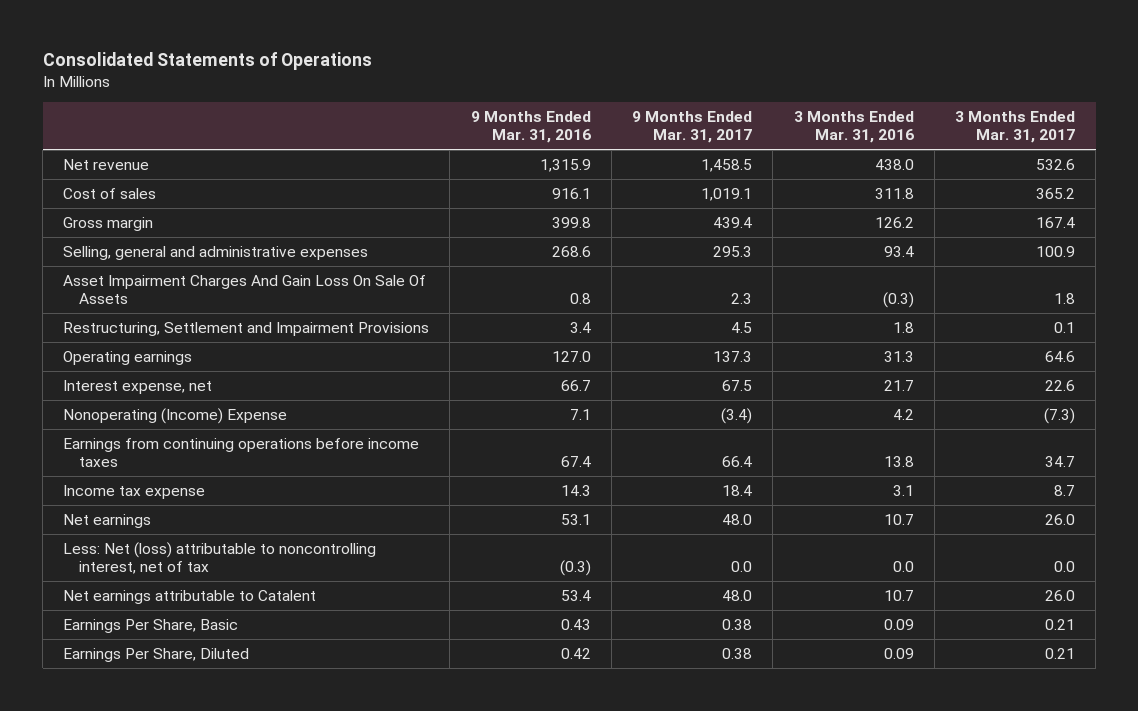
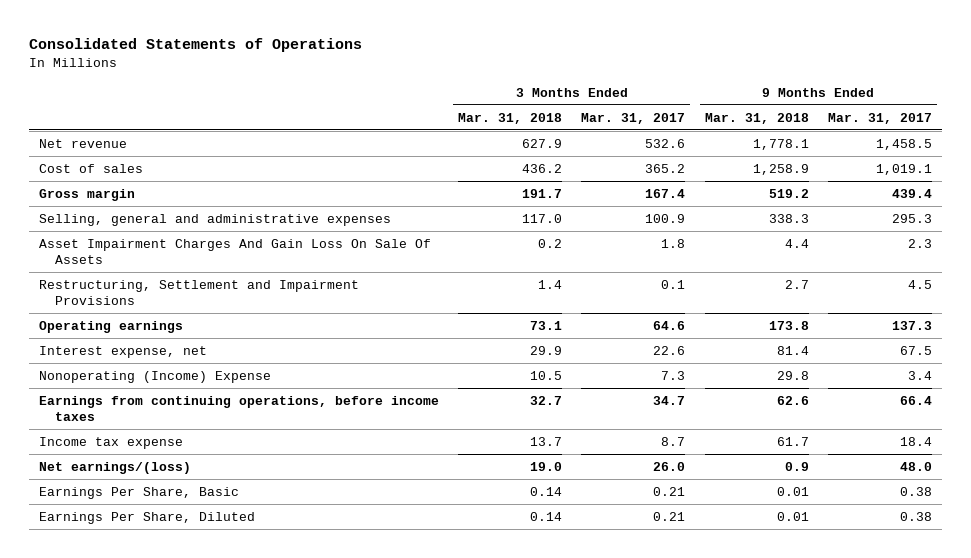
[470,110,591,144] 9 Months Ended Mar. 31, 2016 -> none
[793,110,914,144] 3 Months Ended Mar. 31, 2016 -> none
none -> [458,112,563,124] Mar. 31, 2018
none -> [704,112,809,124] Mar. 31, 2018
[721,407,753,424] (3.4) -> [907,370,932,380] 3.4
[1043,407,1075,424] (7.3) -> [661,370,686,380] 7.3
[63,437,420,468] Earnings from continuing operations before income taxes -> [38,395,439,421] Earnings from continuing operations, before income taxes
[63,541,377,575] Less: Net (loss) attributable to noncontrolling interest, net of tax -> none
[63,589,317,604] Net earnings attributable to Catalent -> none
[63,513,152,528] Net earnings -> [38,461,191,474] Net earnings/(loss)

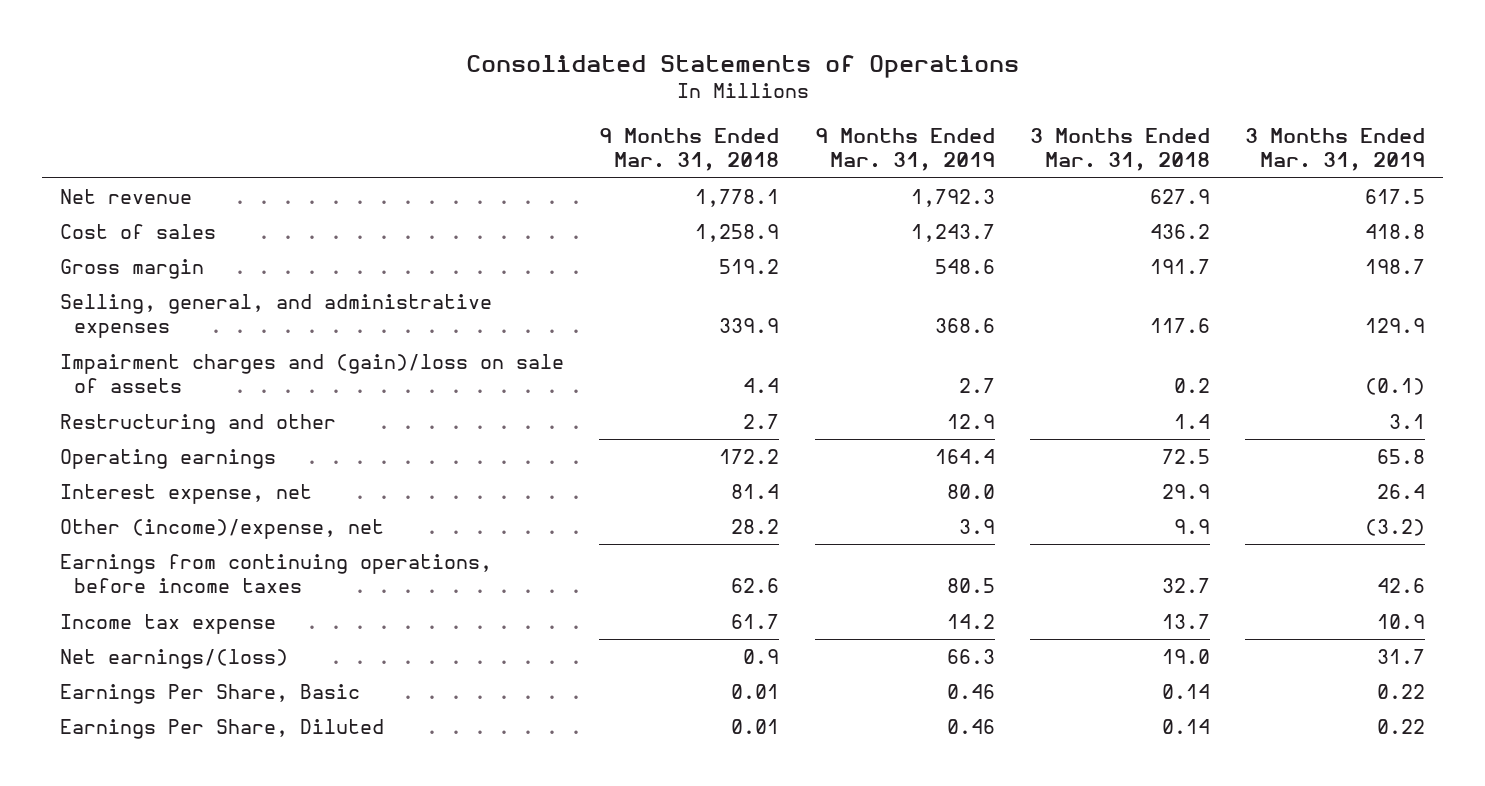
[581,112,686,124] Mar. 31, 2017 -> none
[827,112,932,124] Mar. 31, 2017 -> none
none -> [814,127,995,172] 9 Months Ended Mar. 31, 2019
none -> [1245,127,1426,172] 3 Months Ended Mar. 31, 2019
[38,213,391,226] Selling, general and administrative expenses -> [59,293,492,339] Selling, general, and administrative expenses
[522,213,563,223] 117.0 -> [1149,318,1210,334] 117.6
[768,213,809,223] 338.3 -> [719,318,780,334] 339.9
[38,238,431,264] Asset Impairment Charges And Gain Loss On Sale Of Assets -> [59,353,564,394] Impairment charges and (gain)/loss on sale of assets
[38,279,359,305] Restructuring, Settlement and Impairment Provisions -> [59,413,336,434] Restructuring and other
[530,320,563,330] 73.1 -> [1161,448,1210,464] 72.5
[768,320,809,330] 173.8 -> [719,448,780,464] 172.2
[38,370,271,383] Nonoperating (Income) Expense -> [59,518,384,539] Other (income)/expense, net
[530,370,563,380] 10.5 -> [1173,518,1210,534] 9.9
[776,370,809,380] 29.8 -> [731,518,780,534] 28.2

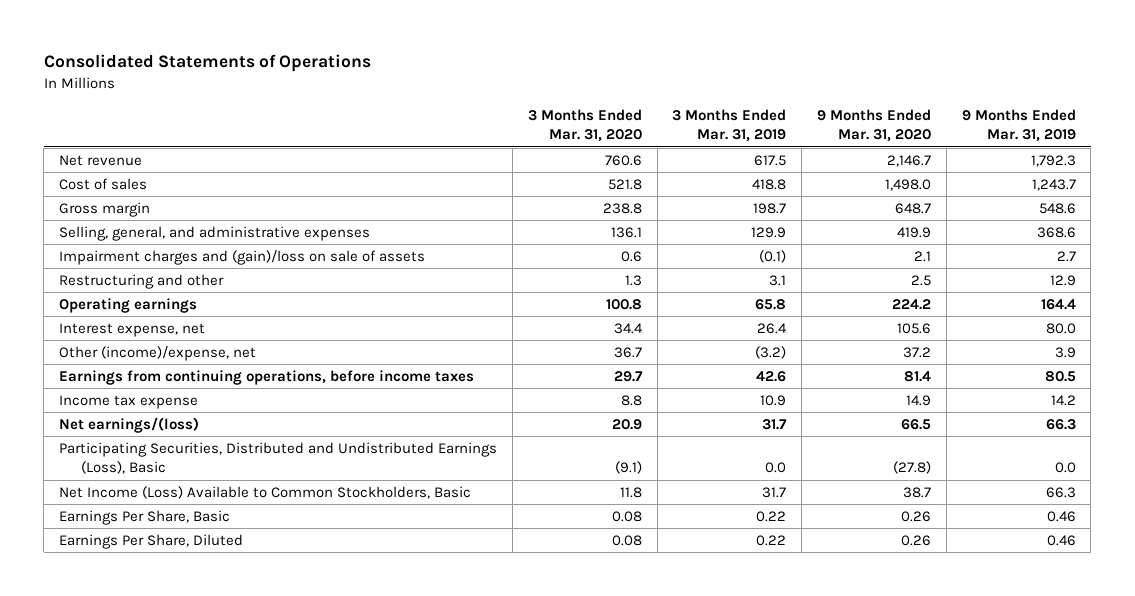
[599,127,780,172] 9 Months Ended Mar. 31, 2018 -> none
[1029,127,1210,172] 3 Months Ended Mar. 31, 2018 -> none
none -> [527,108,642,143] 3 Months Ended Mar. 31, 2020
none -> [816,108,931,143] 9 Months Ended Mar. 31, 2020
none -> [59,441,498,475] Participating Securities, Distributed and Undistributed Earnings (Loss), Basic
none -> [59,485,472,499] Net Income (Loss) Available to Common Stockholders, Basic

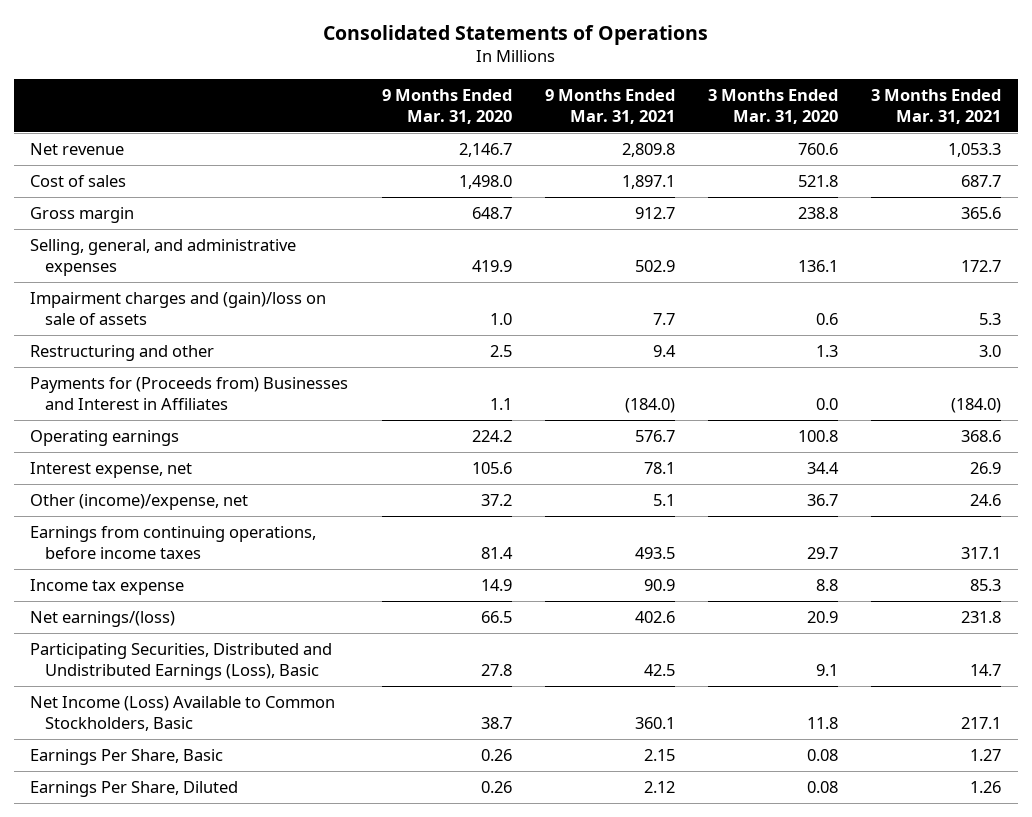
[672,108,787,143] 3 Months Ended Mar. 31, 2019 -> none
[961,108,1076,143] 9 Months Ended Mar. 31, 2019 -> none
none -> [544,89,675,124] 9 Months Ended Mar. 31, 2021
none -> [871,89,1002,124] 3 Months Ended Mar. 31, 2021
[913,250,931,262] 2.1 -> [489,312,512,325] 1.0
none -> [30,377,349,410] Payments for (Proceeds from) Businesses and Interest in Affiliates
[614,461,642,475] (9.1) -> [816,663,839,676] 9.1
[892,461,931,475] (27.8) -> [480,663,512,676] 27.8

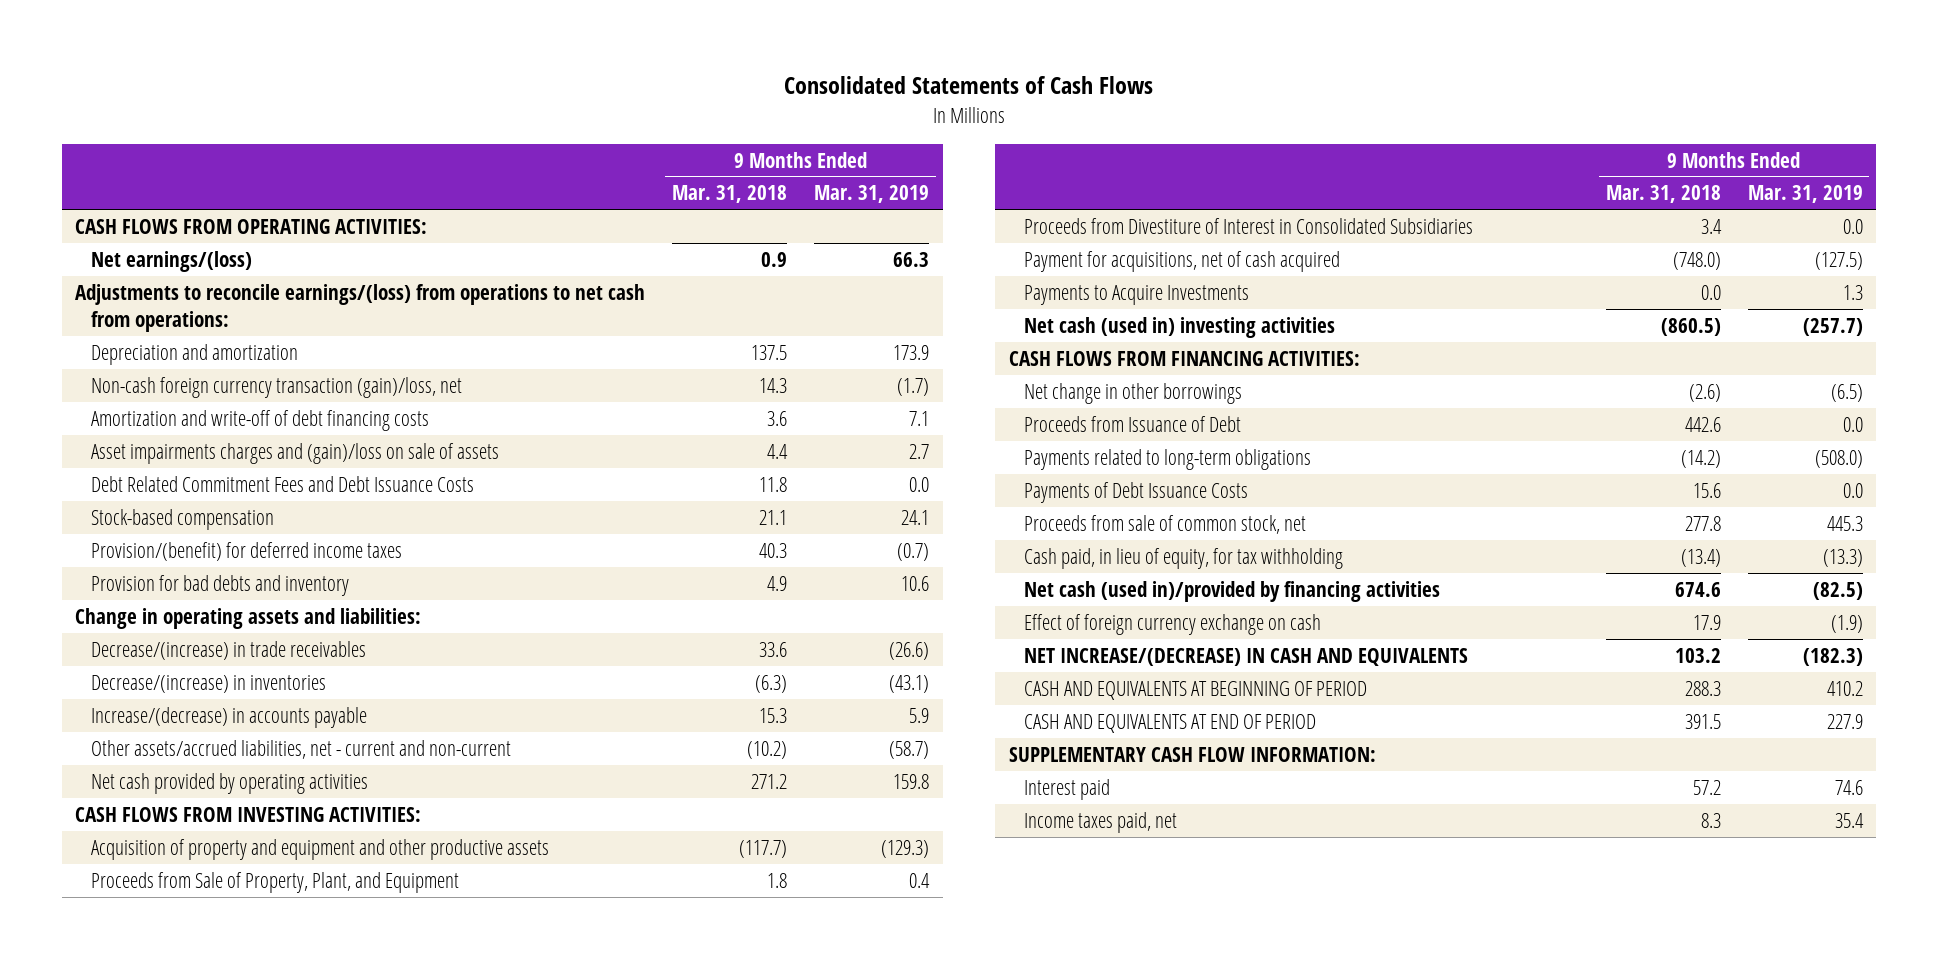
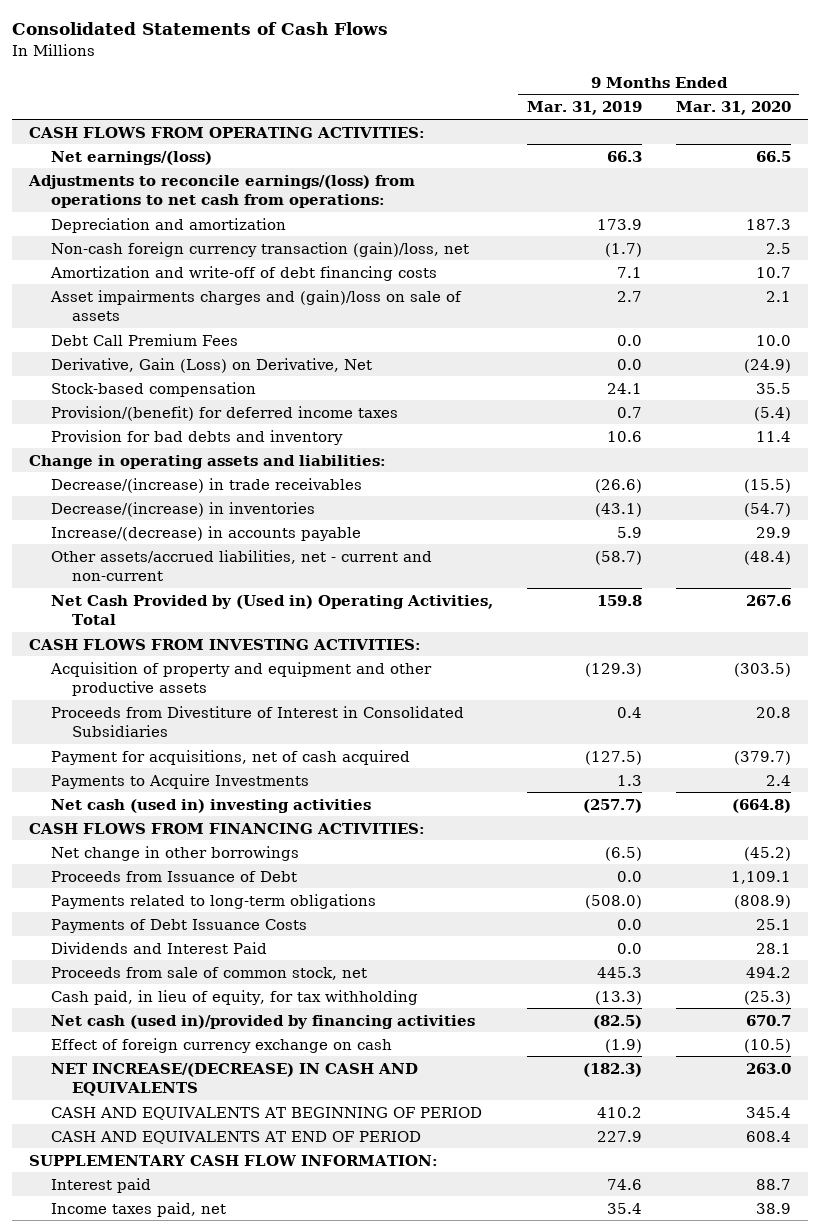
[672,185,788,204] Mar. 31, 2018 -> none
none -> [675,101,791,116] Mar. 31, 2020
[90,475,474,492] Debt Related Commitment Fees and Debt Issuance Costs -> [50,333,238,346] Debt Call Premium Fees
none -> [50,357,372,373] Derivative, Gain (Loss) on Derivative, Net
[897,542,930,561] (0.7) -> [616,406,642,418] 0.7
[90,772,368,794] Net cash provided by operating activities -> [50,594,493,626] Net Cash Provided by (Used in) Operating Activities, Total
[90,871,459,893] Proceeds from Sale of Property, Plant, and Equipment -> none
[1842,218,1863,234] 0.0 -> [616,706,642,718] 0.4
none -> [50,941,267,954] Dividends and Interest Paid

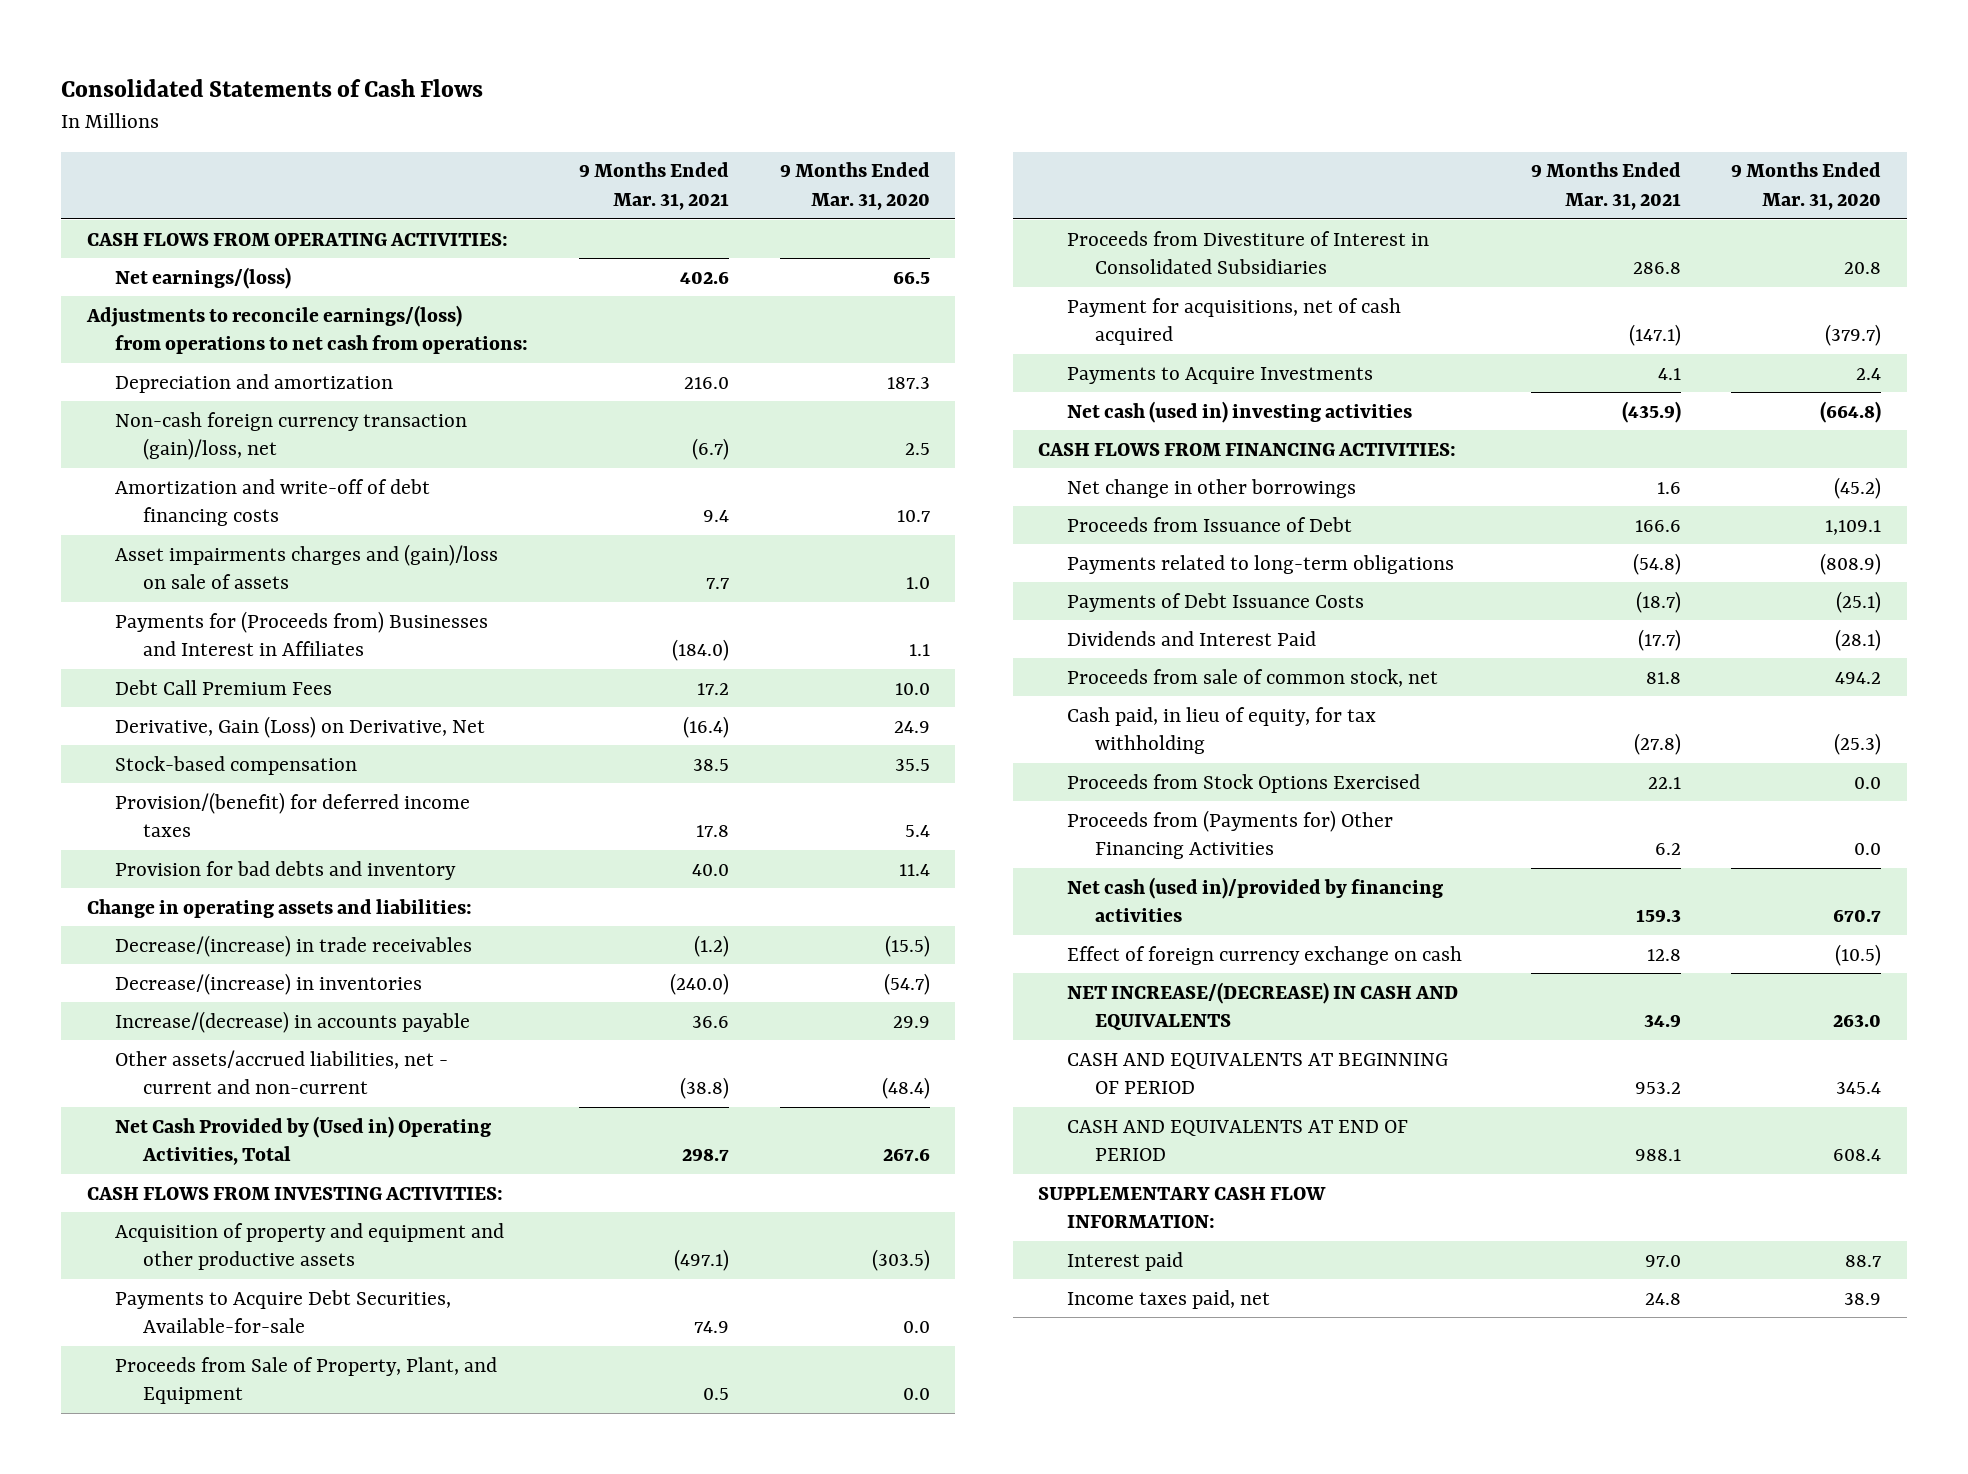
[526,101,642,116] Mar. 31, 2019 -> none
none -> [578,162,729,211] 9 Months Ended Mar. 31, 2021
[765,290,791,302] 2.1 -> [905,577,930,590] 1.0
none -> [114,610,488,657] Payments for (Proceeds from) Businesses and Interest in Affiliates
[743,358,791,373] (24.9) -> [893,720,930,733] 24.9
[753,406,791,421] (5.4) -> [904,825,930,838] 5.4
none -> [114,1289,451,1334] Payments to Acquire Debt Securities, Available-for-sale
none -> [114,1356,497,1405] Proceeds from Sale of Property, Plant, and Equipment
[755,918,791,930] 25.1 -> [1836,590,1882,613] (25.1)
[755,942,791,954] 28.1 -> [1835,628,1882,651] (28.1)
none -> [1066,773,1420,793] Proceeds from Stock Options Exercised
none -> [1066,809,1393,860] Proceeds from (Payments for) Other Financing Activities

